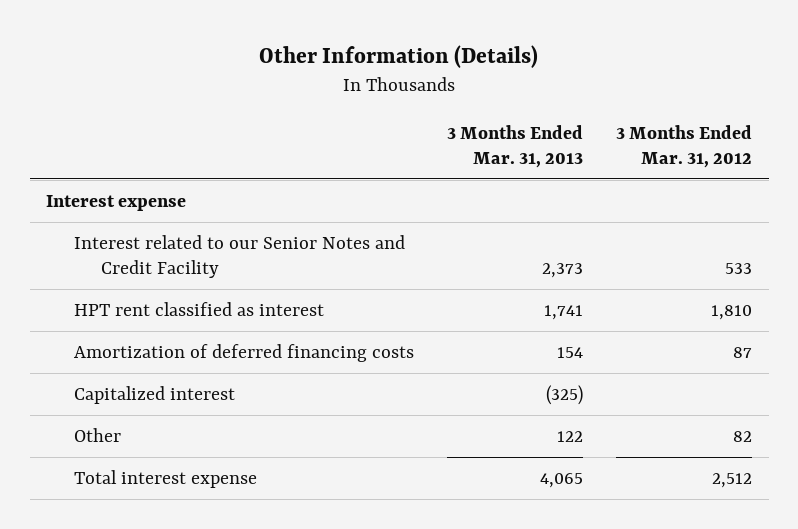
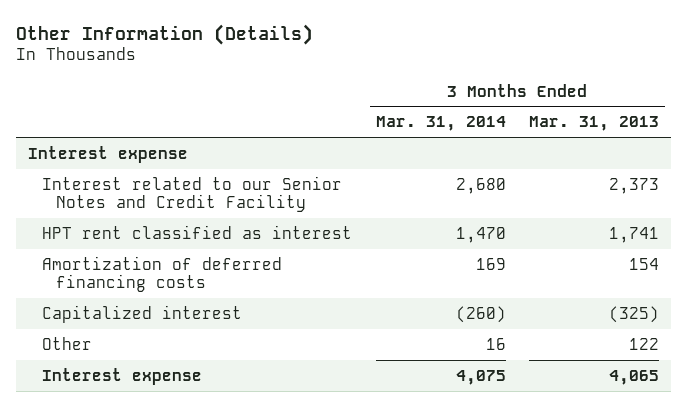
[615,125,752,169] 3 Months Ended Mar. 31, 2012 -> none
none -> [375,116,506,132] Mar. 31, 2014
[73,469,257,488] Total interest expense -> [41,367,202,385] Interest expense

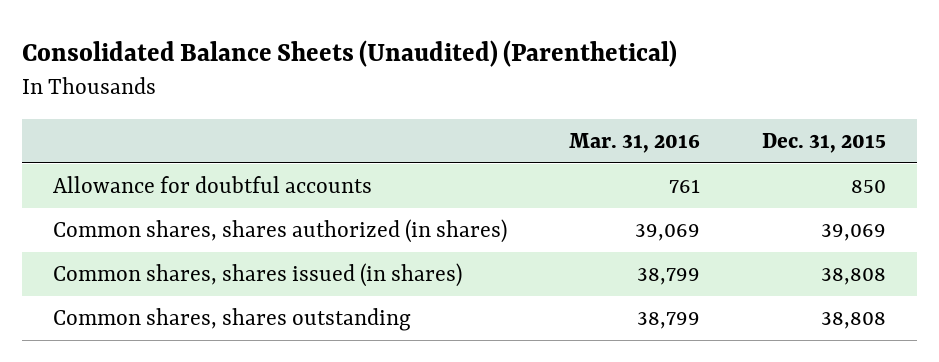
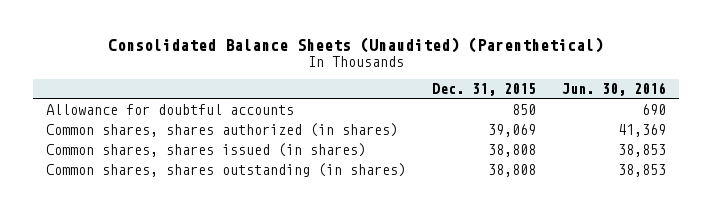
[568,133,700,154] Mar. 31, 2016 -> none
none -> [561,82,666,97] Jun. 30, 2016
[52,307,411,331] Common shares, shares outstanding -> [45,163,406,178] Common shares, shares outstanding (in shares)

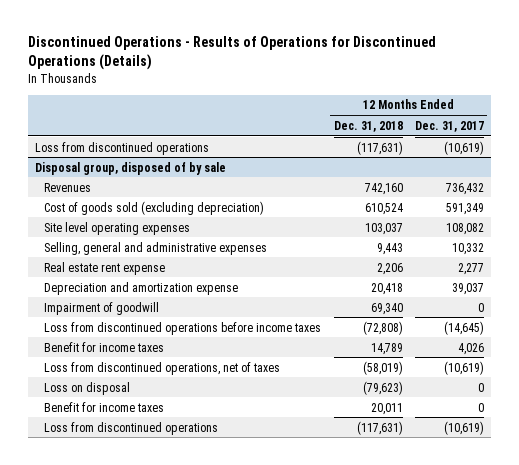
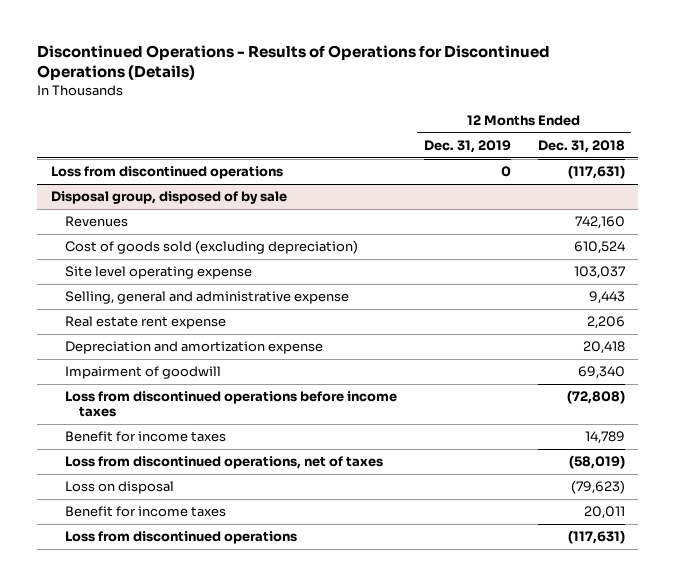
[415,120,485,132] Dec. 31, 2017 -> none
none -> [423,139,511,153] Dec. 31, 2019
[43,221,190,235] Site level operating expenses -> [64,266,252,280] Site level operating expense
[43,241,267,255] Selling, general and administrative expenses -> [64,291,349,305] Selling, general and administrative expense

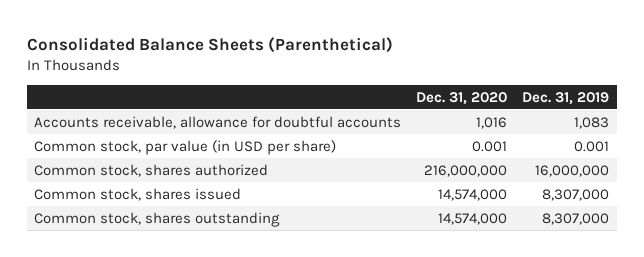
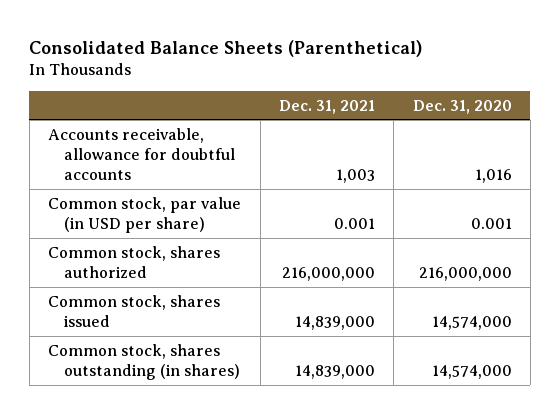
[522,91,610,105] Dec. 31, 2019 -> none
none -> [278,99,375,114] Dec. 31, 2021
[34,211,281,227] Common stock, shares outstanding -> [48,343,240,380] Common stock, shares outstanding (in shares)

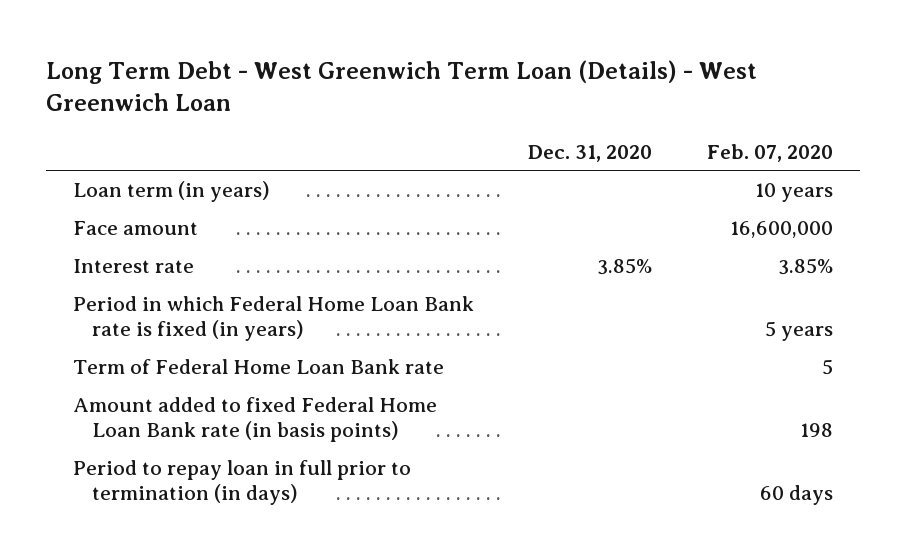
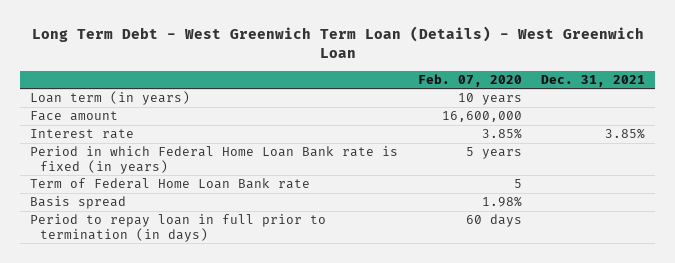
[528,144,653,162] Dec. 31, 2020 -> none
none -> [541,74,646,87] Dec. 31, 2021
[73,397,438,442] Amount added to fixed Federal Home Loan Bank rate (in basis points) -> none
none -> [29,196,126,210] Basis spread

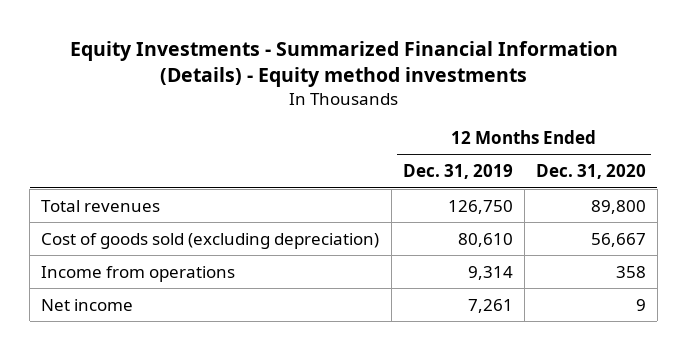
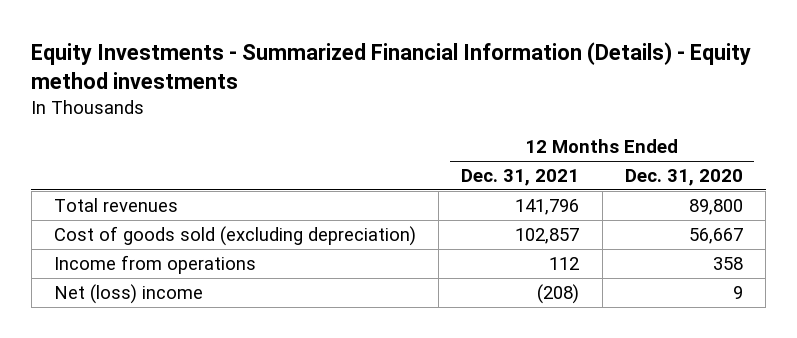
[402,164,513,180] Dec. 31, 2019 -> none
none -> [461,168,580,186] Dec. 31, 2021
[41,298,134,311] Net income -> [53,283,203,304] Net (loss) income

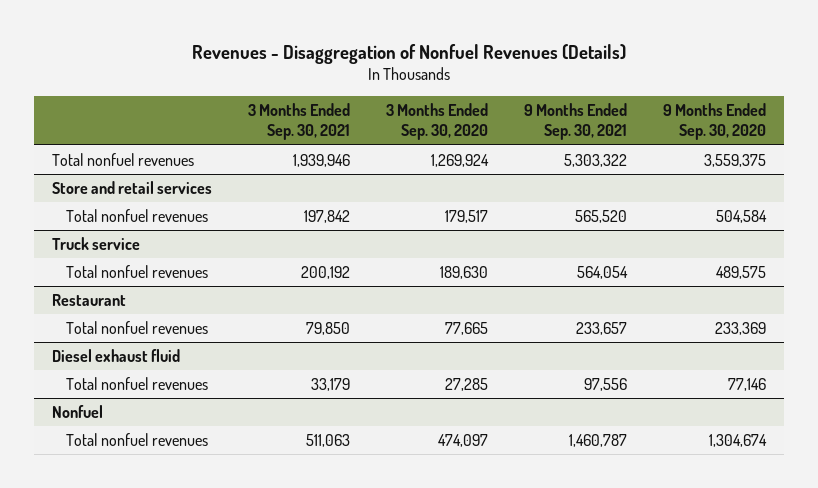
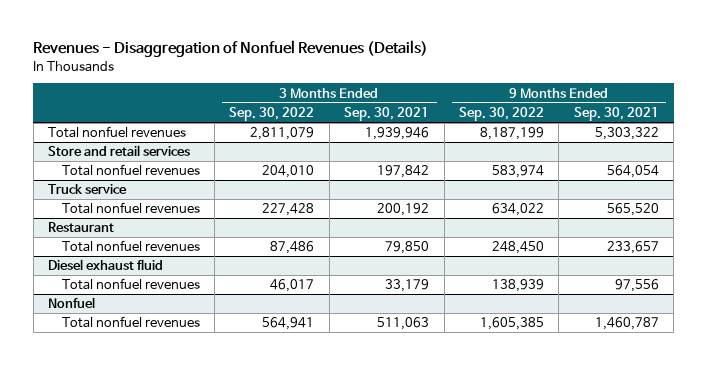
[386,102,489,141] 3 Months Ended Sep. 30, 2020 -> none
[663,102,767,141] 9 Months Ended Sep. 30, 2020 -> none
none -> [229,107,315,122] Sep. 30, 2022
none -> [459,107,545,122] Sep. 30, 2022
[575,209,628,223] 565,520 -> [606,165,659,179] 564,054
[577,265,629,279] 564,054 -> [606,203,659,217] 565,520

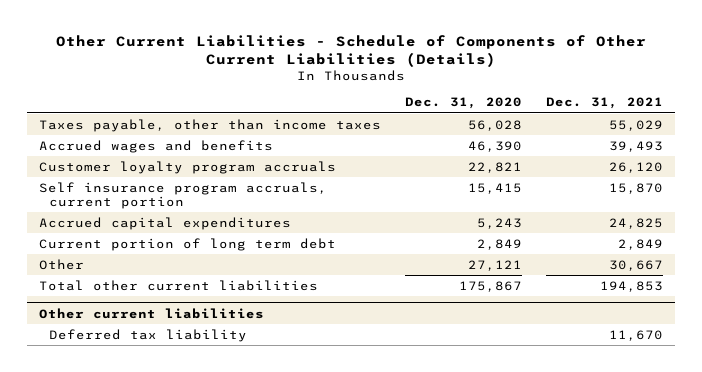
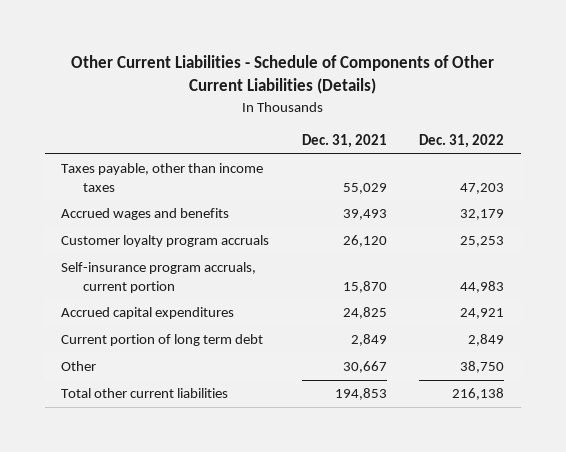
[404,97,522,110] Dec. 31, 2020 -> none
none -> [419,133,505,148] Dec. 31, 2022
[39,181,328,209] Self insurance program accruals, current portion -> [61,262,257,293] Self-insurance program accruals, current portion
[39,307,265,319] Other current liabilities -> none
[49,328,248,342] Deferred tax liability -> none

